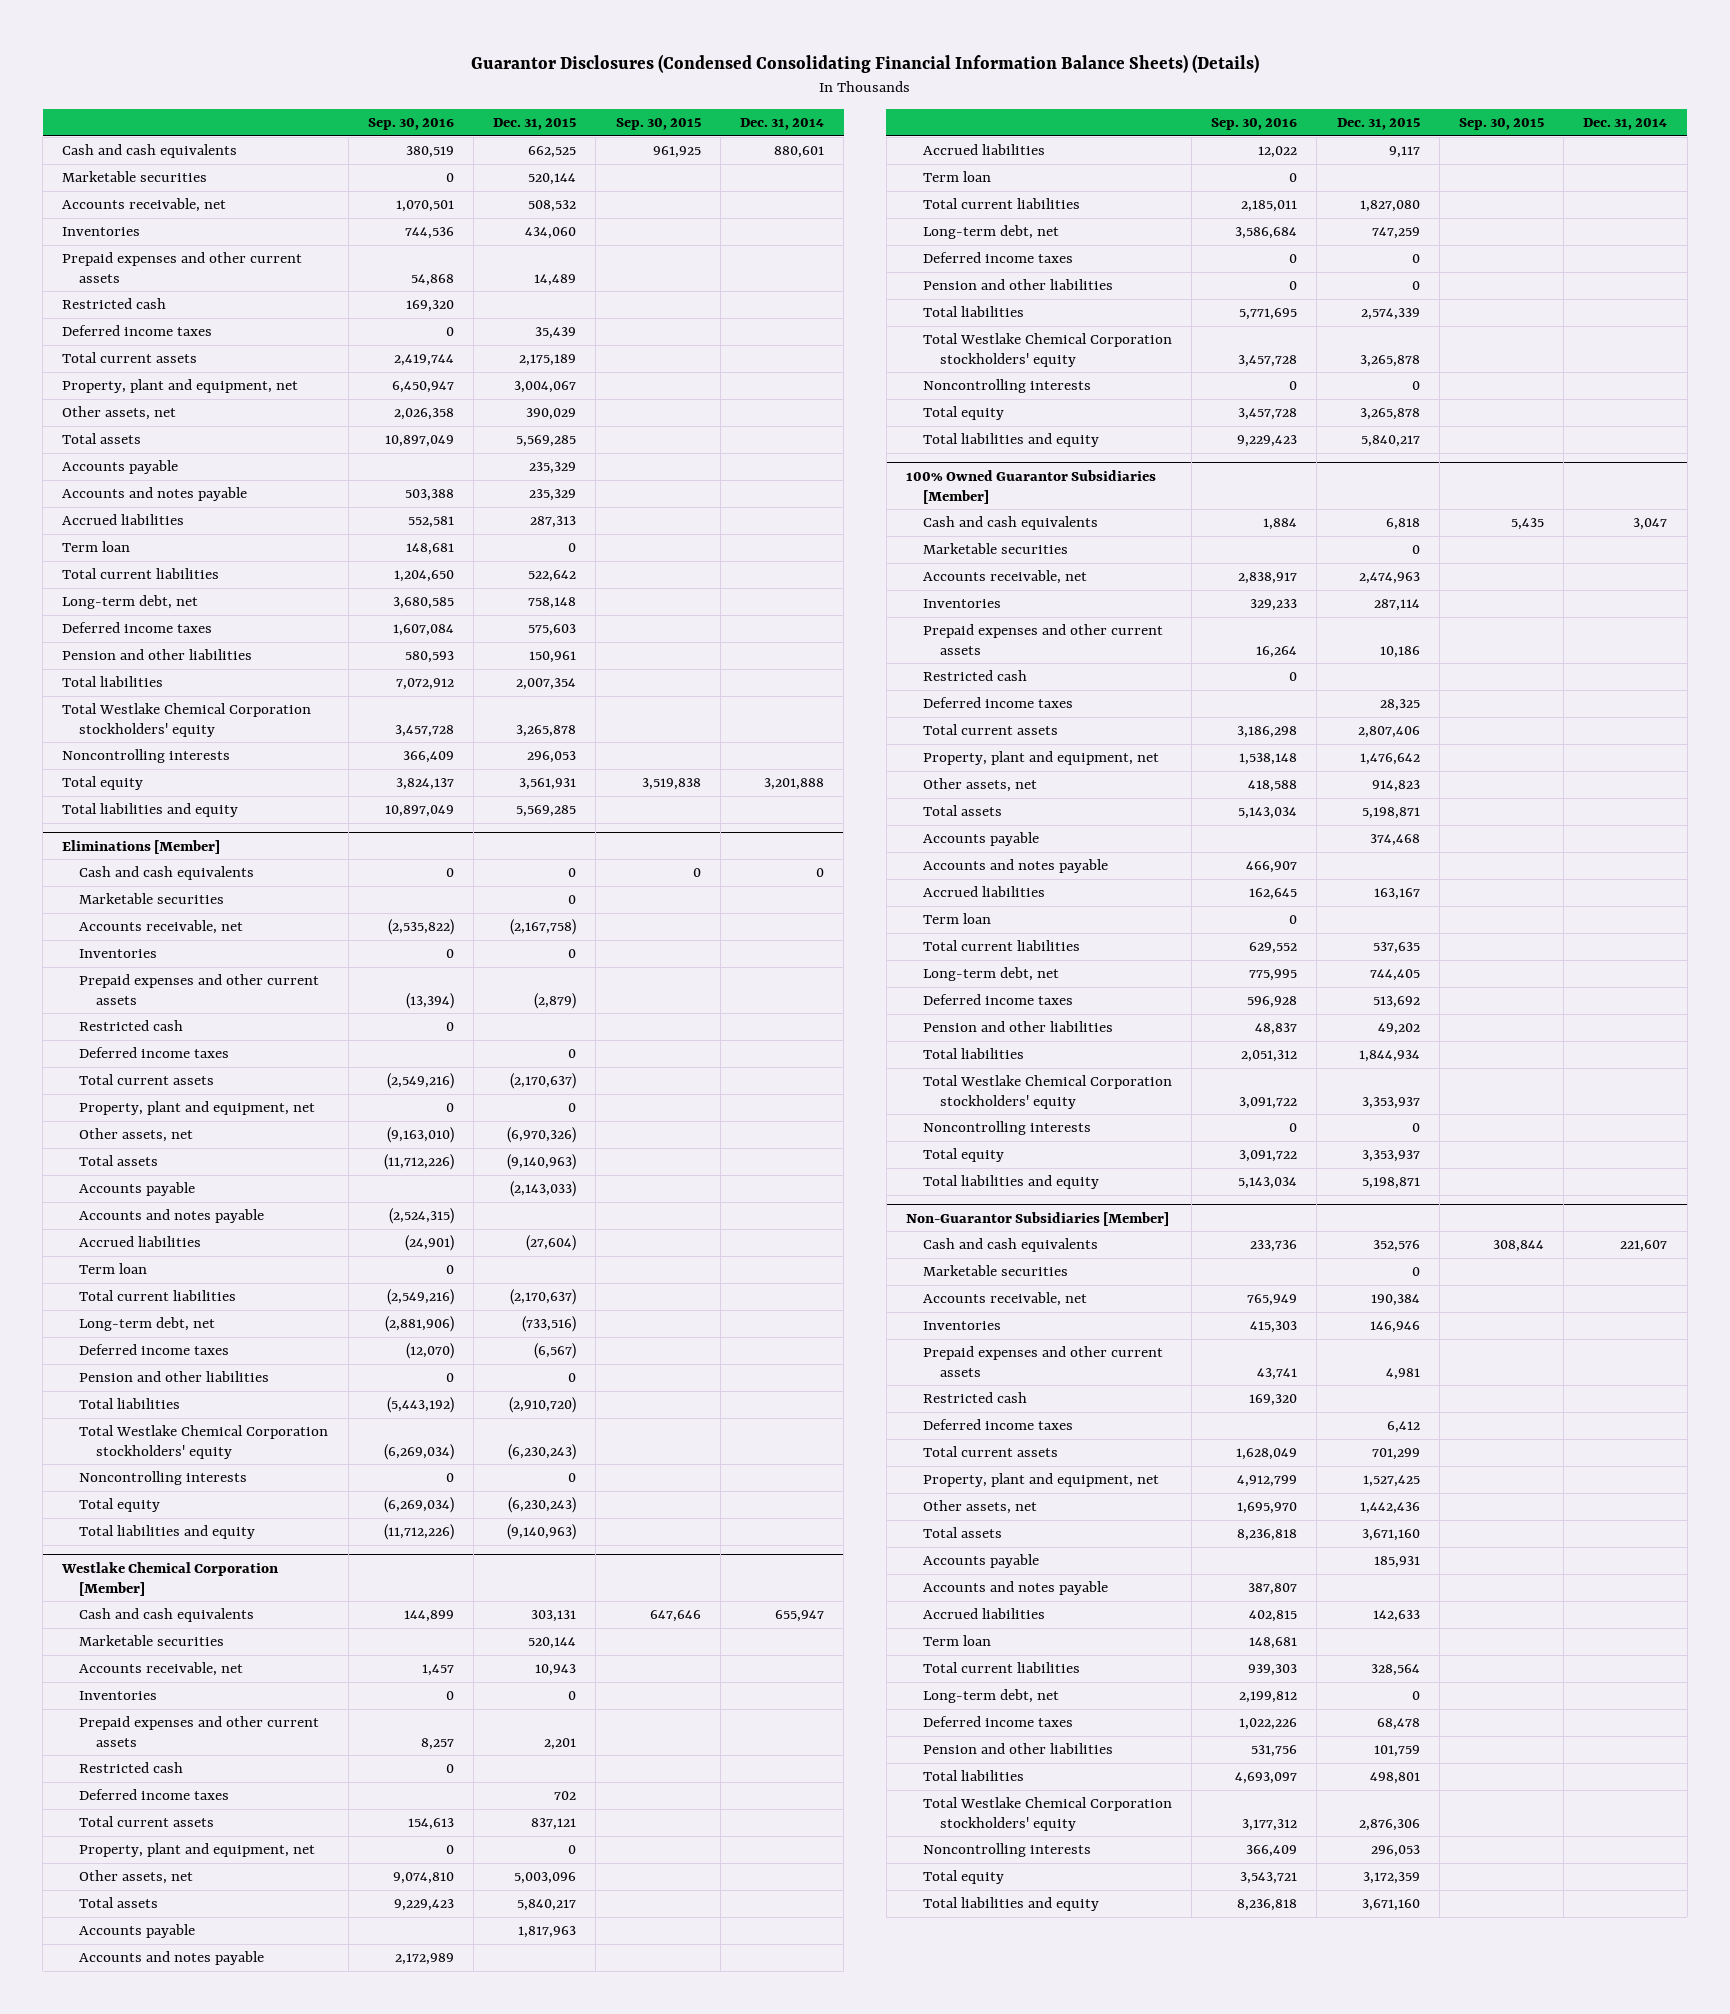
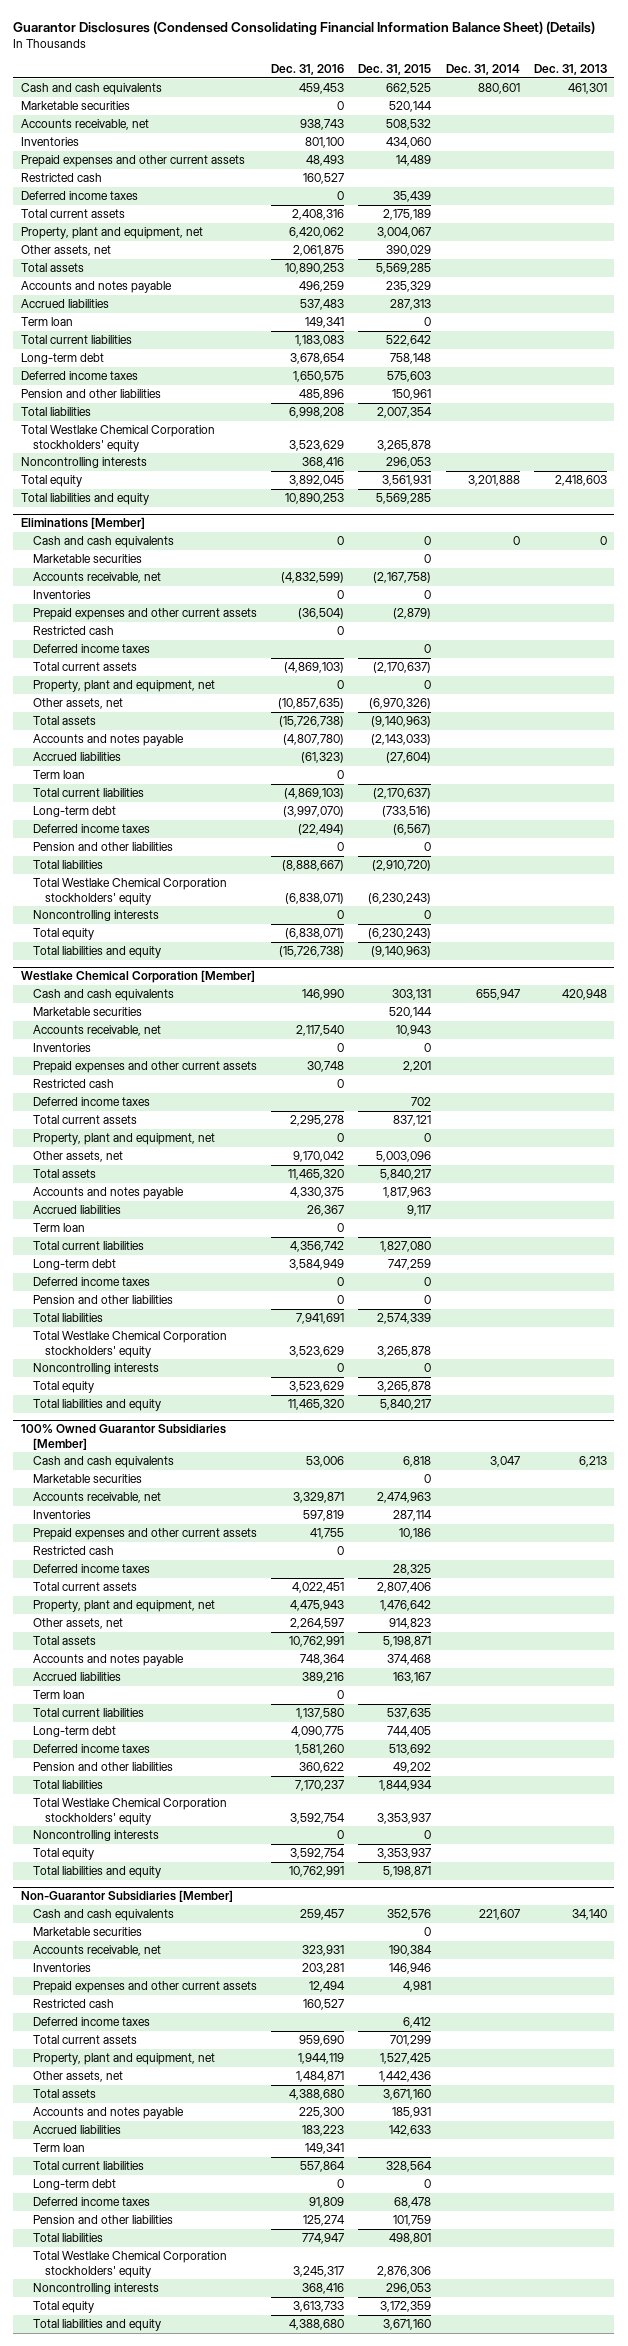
[470,54,1259,74] Guarantor Disclosures (Condensed Consolidating Financial Information Balance Sheets) (Details) -> [13,21,596,36] Guarantor Disclosures (Condensed Consolidating Financial Information Balance Sheet) (Details)
[367,118,454,131] Sep. 30, 2016 -> none
[615,118,701,131] Sep. 30, 2015 -> none
none -> [271,64,345,76] Dec. 31, 2016
none -> [533,64,607,76] Dec. 31, 2013
[62,460,179,475] Accounts payable -> none
[62,595,199,610] Long-term debt, net -> [20,353,104,365] Long-term debt
[79,1209,265,1224] Accounts and notes payable -> none
[79,1182,196,1197] Accounts payable -> [32,734,184,747] Accounts and notes payable
[79,1317,216,1332] Long-term debt, net -> [32,806,116,818] Long-term debt
[79,1951,265,1966] Accounts and notes payable -> none
[79,1924,196,1939] Accounts payable -> [32,1187,184,1200] Accounts and notes payable
[922,225,1059,240] Long-term debt, net -> [32,1259,116,1271] Long-term debt
[922,859,1108,874] Accounts and notes payable -> none
[922,832,1039,847] Accounts payable -> [32,1654,184,1667] Accounts and notes payable
[922,967,1059,982] Long-term debt, net -> [32,1726,116,1738] Long-term debt
[922,1581,1108,1596] Accounts and notes payable -> none
[922,1554,1039,1569] Accounts payable -> [32,2107,184,2120] Accounts and notes payable
[922,1689,1059,1704] Long-term debt, net -> [32,2179,116,2191] Long-term debt

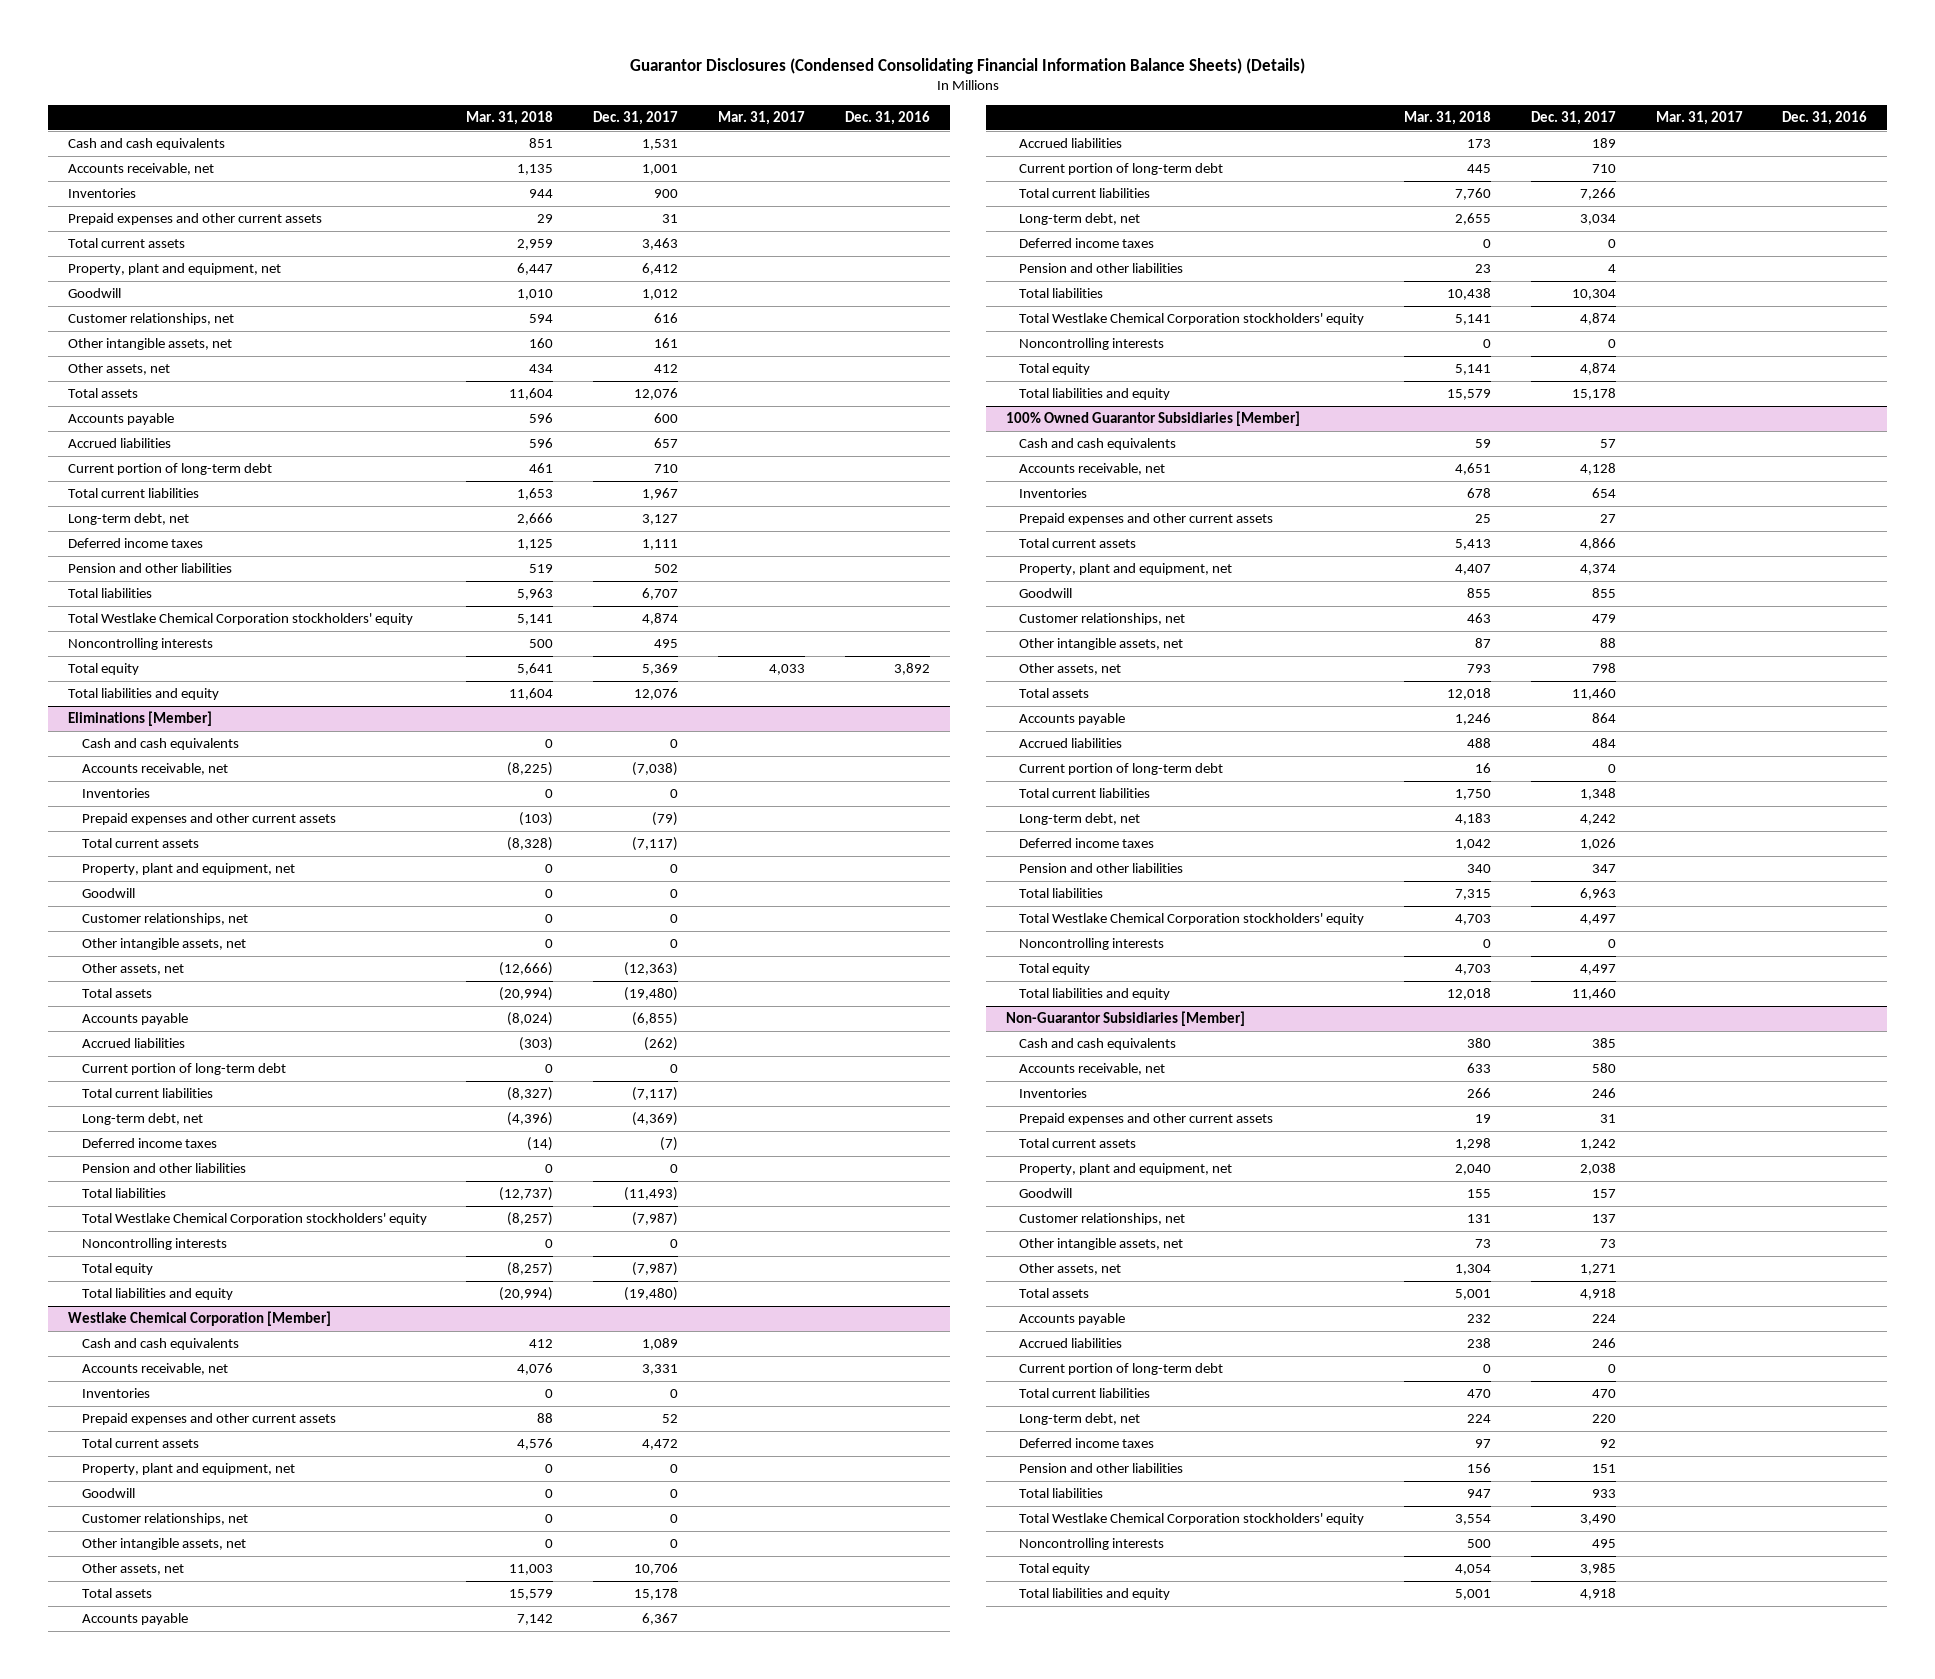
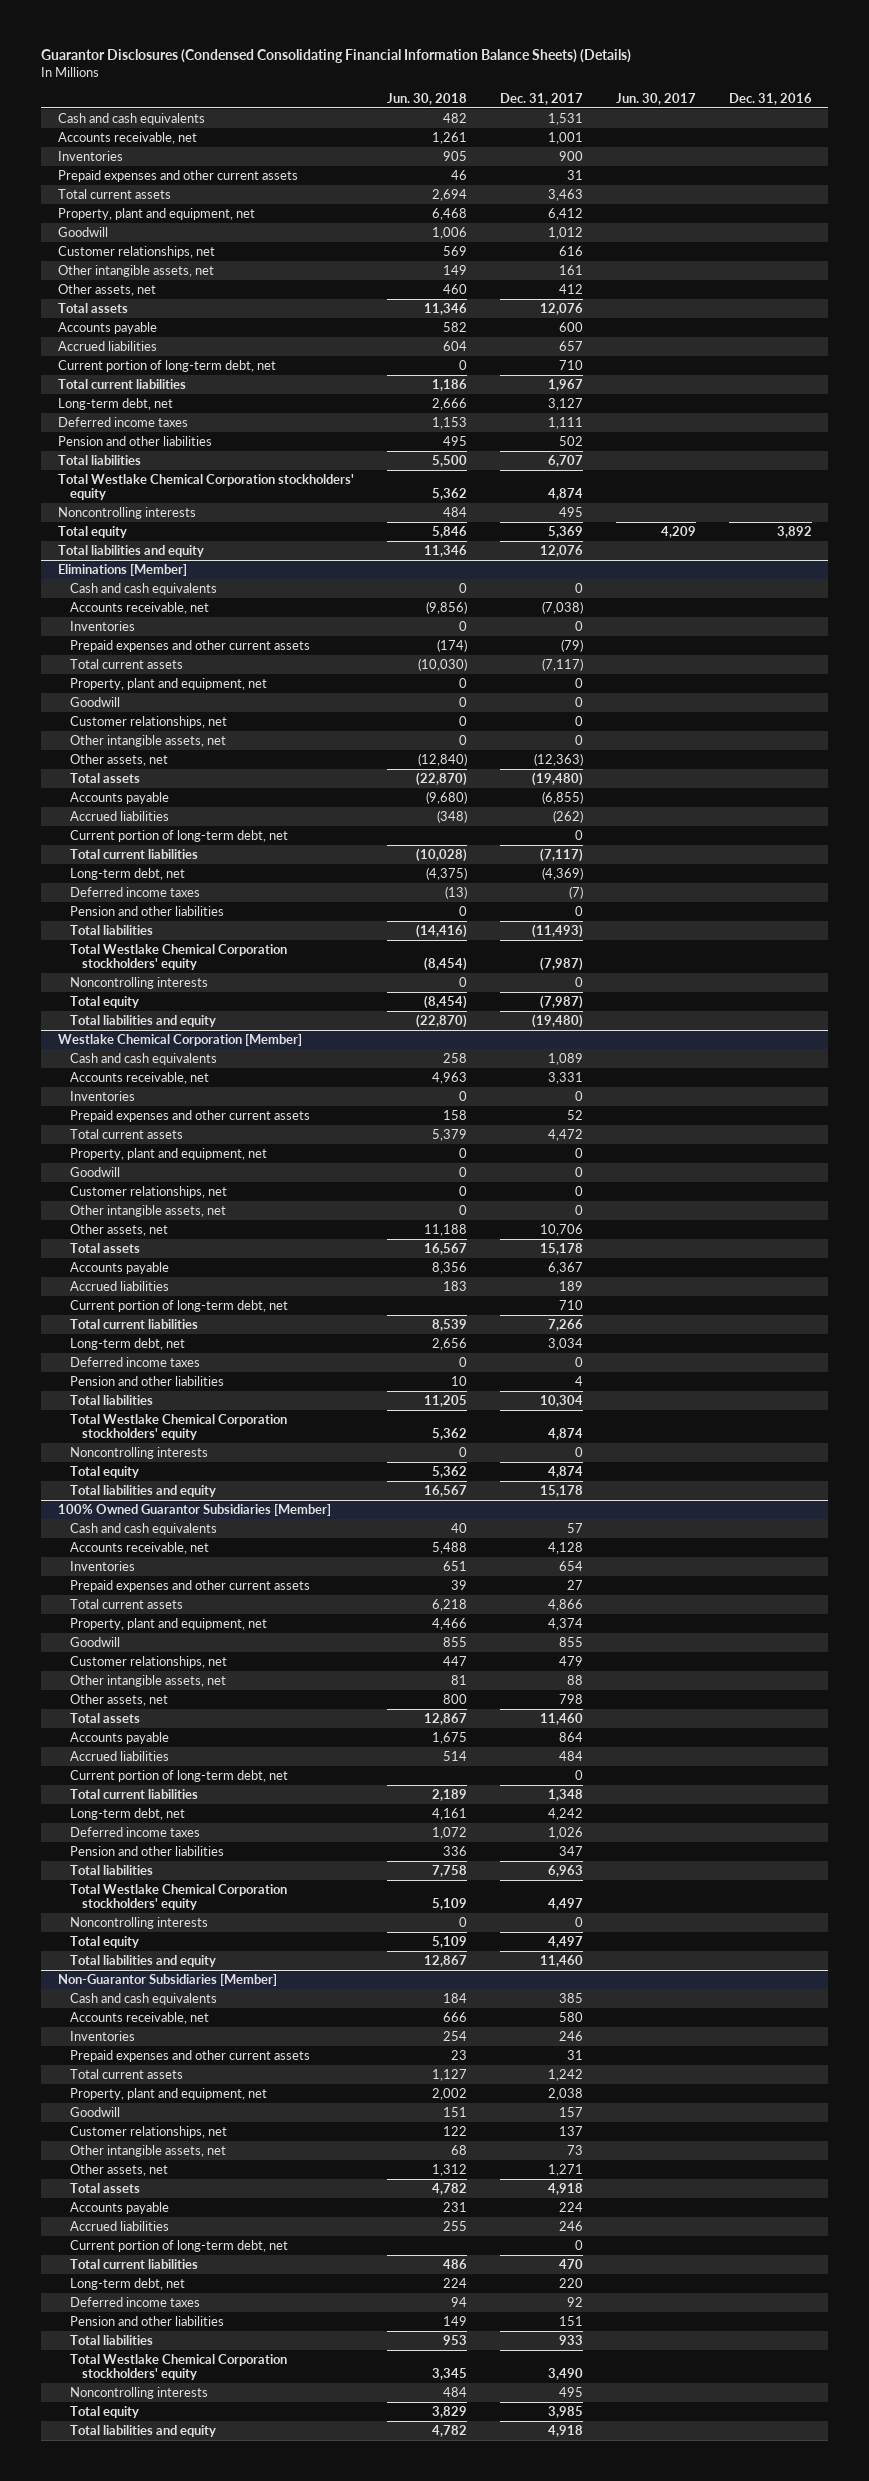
[466,111,554,126] Mar. 31, 2018 -> none
[717,111,805,126] Mar. 31, 2017 -> none
none -> [386,92,467,105] Jun. 30, 2018
none -> [615,92,696,105] Jun. 30, 2017
[68,463,273,476] Current portion of long-term debt -> [57,359,276,372] Current portion of long-term debt, net
[81,1063,286,1076] Current portion of long-term debt -> [69,829,288,842] Current portion of long-term debt, net
[1019,163,1224,176] Current portion of long-term debt -> [69,1299,288,1312] Current portion of long-term debt, net
[1019,763,1224,776] Current portion of long-term debt -> [69,1769,288,1782] Current portion of long-term debt, net
[1019,1363,1224,1376] Current portion of long-term debt -> [69,2239,288,2252] Current portion of long-term debt, net

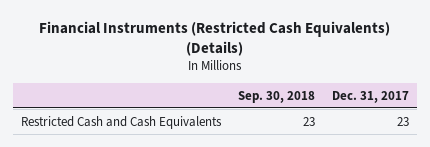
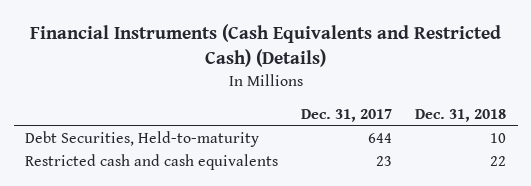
[39,20,391,56] Financial Instruments (Restricted Cash Equivalents) (Details) -> [29,23,501,67] Financial Instruments (Cash Equivalents and Restricted Cash) (Details)
[238,90,316,103] Sep. 30, 2018 -> none
none -> [415,108,507,122] Dec. 31, 2018
none -> [25,130,260,147] Debt Securities, Held-to-maturity
[21,115,223,129] Restricted Cash and Cash Equivalents -> [25,153,279,170] Restricted cash and cash equivalents

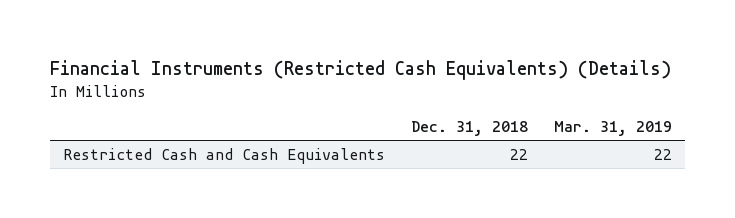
[29,23,501,67] Financial Instruments (Cash Equivalents and Restricted Cash) (Details) -> [49,59,671,80] Financial Instruments (Restricted Cash Equivalents) (Details)
[301,108,393,122] Dec. 31, 2017 -> none
none -> [553,121,672,137] Mar. 31, 2019
[25,130,260,147] Debt Securities, Held-to-maturity -> none
[25,153,279,170] Restricted cash and cash equivalents -> [62,148,385,165] Restricted Cash and Cash Equivalents

